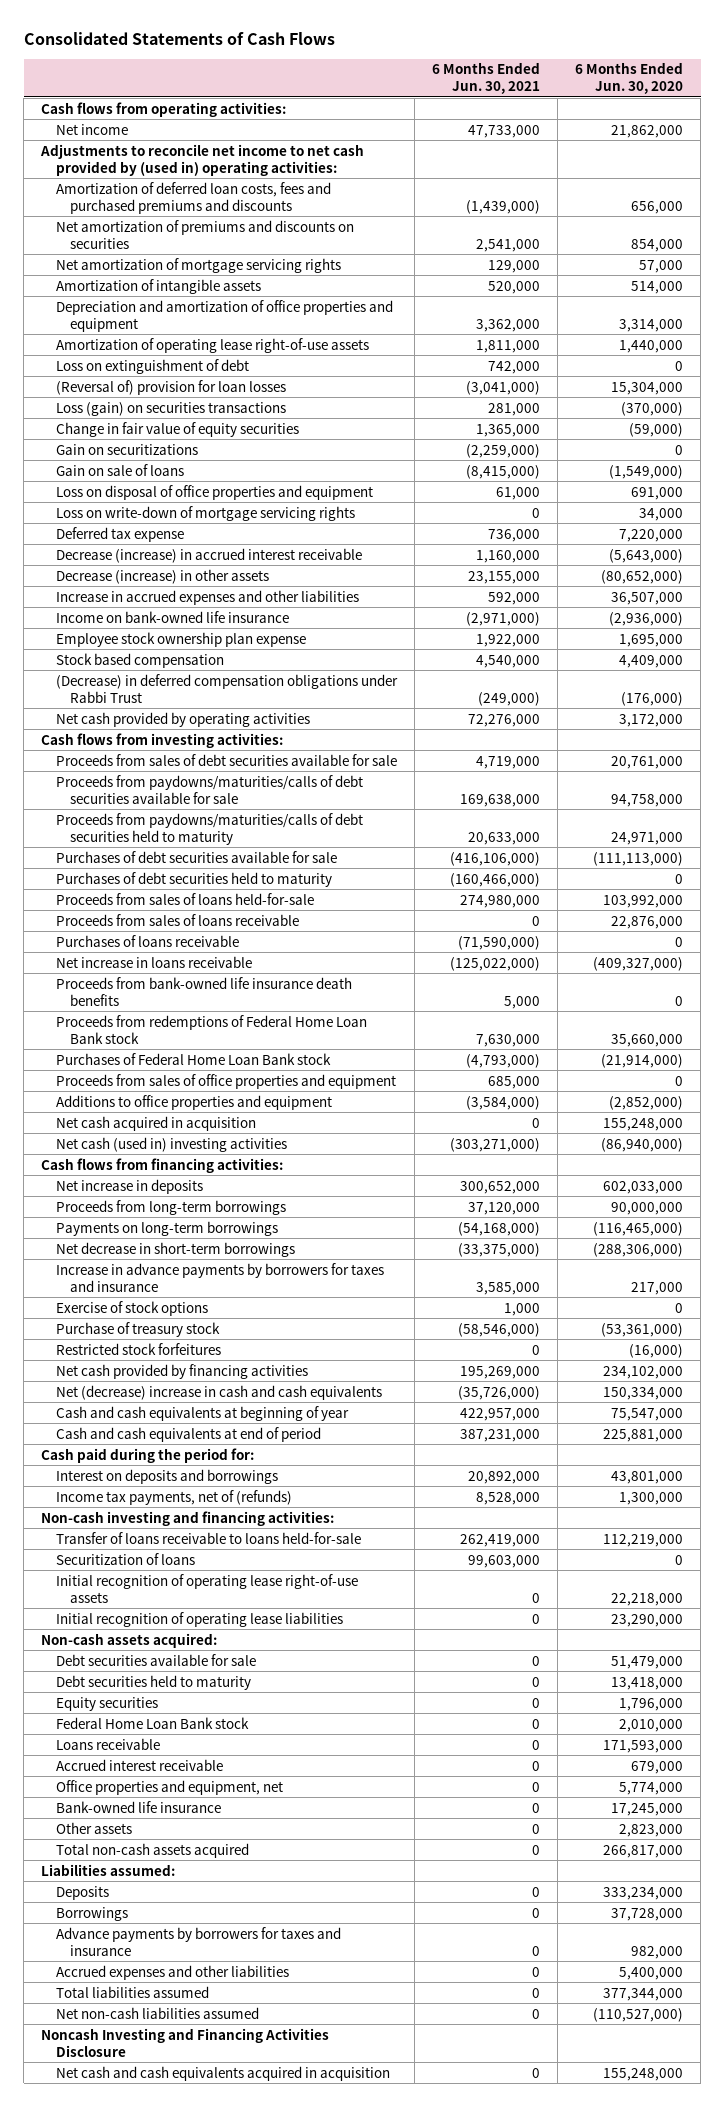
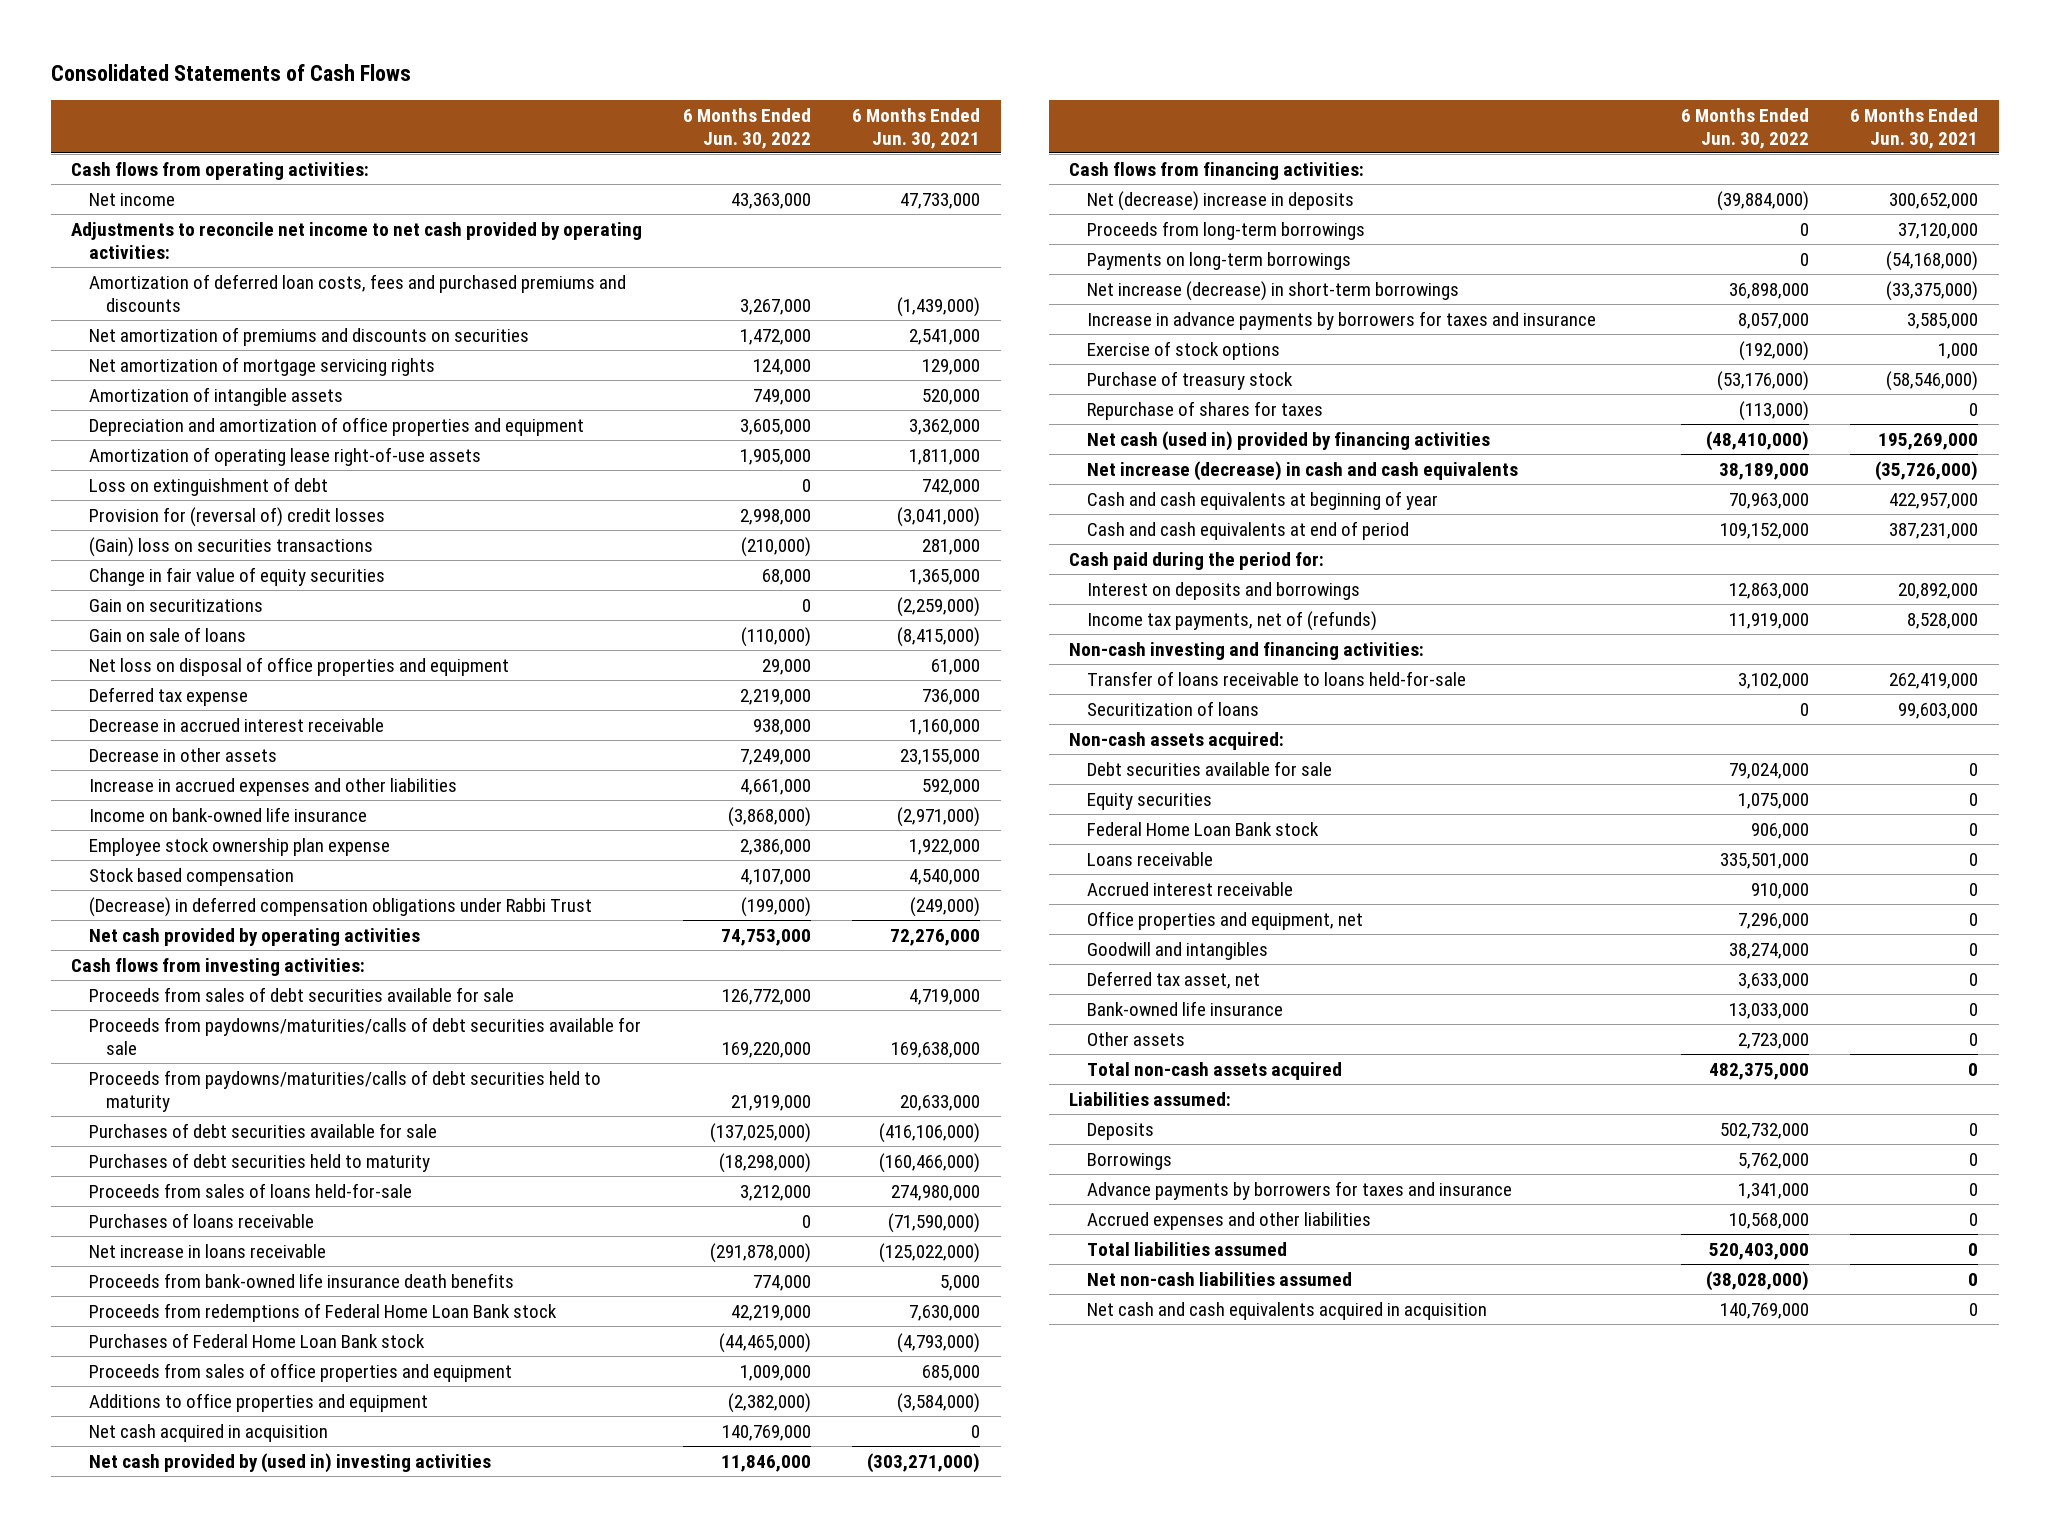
[575,62,684,95] 6 Months Ended Jun. 30, 2020 -> none
none -> [683,107,812,149] 6 Months Ended Jun. 30, 2022
[40,143,365,176] Adjustments to reconcile net income to net cash provided by (used in) operating activities: -> [71,221,643,259] Adjustments to reconcile net income to net cash provided by operating activities:
[55,379,286,395] (Reversal of) provision for loan losses -> [88,506,385,527] Provision for (reversal of) credit losses
[55,401,286,416] Loss (gain) on securities transactions -> [88,536,373,557] (Gain) loss on securities transactions
[55,505,355,521] Loss on write-down of mortgage servicing rights -> none
[55,484,373,500] Loss on disposal of office properties and equipment -> [88,656,509,676] Net loss on disposal of office properties and equipment
[55,547,362,563] Decrease (increase) in accrued interest receivable -> [88,717,384,732] Decrease in accrued interest receivable
[55,568,269,584] Decrease (increase) in other assets -> [88,747,277,762] Decrease in other assets
[55,913,299,926] Proceeds from sales of loans receivable -> none
[55,1136,287,1152] Net cash (used in) investing activities -> [88,1452,491,1473] Net cash provided by (used in) investing activities
[55,1178,203,1194] Net increase in deposits -> [1086,190,1354,211] Net (decrease) increase in deposits
[55,1241,295,1257] Net decrease in short-term borrowings -> [1086,280,1459,301] Net increase (decrease) in short-term borrowings
[55,1342,221,1355] Restricted stock forfeitures -> none
none -> [1086,400,1323,420] Repurchase of shares for taxes
[55,1363,308,1379] Net cash provided by financing activities -> [1086,430,1490,451] Net cash (used in) provided by financing activities
[55,1384,382,1400] Net (decrease) increase in cash and cash equivalents -> [1086,460,1518,481] Net increase (decrease) in cash and cash equivalents
[55,1573,358,1603] Initial recognition of operating lease right-of-use assets -> none
[55,1611,343,1627] Initial recognition of operating lease liabilities -> none
[55,1674,251,1690] Debt securities held to maturity -> none
none -> [1086,941,1268,960] Goodwill and intangibles
none -> [1086,970,1260,989] Deferred tax asset, net
[41,2027,330,2057] Noncash Investing and Financing Activities Disclosure -> none

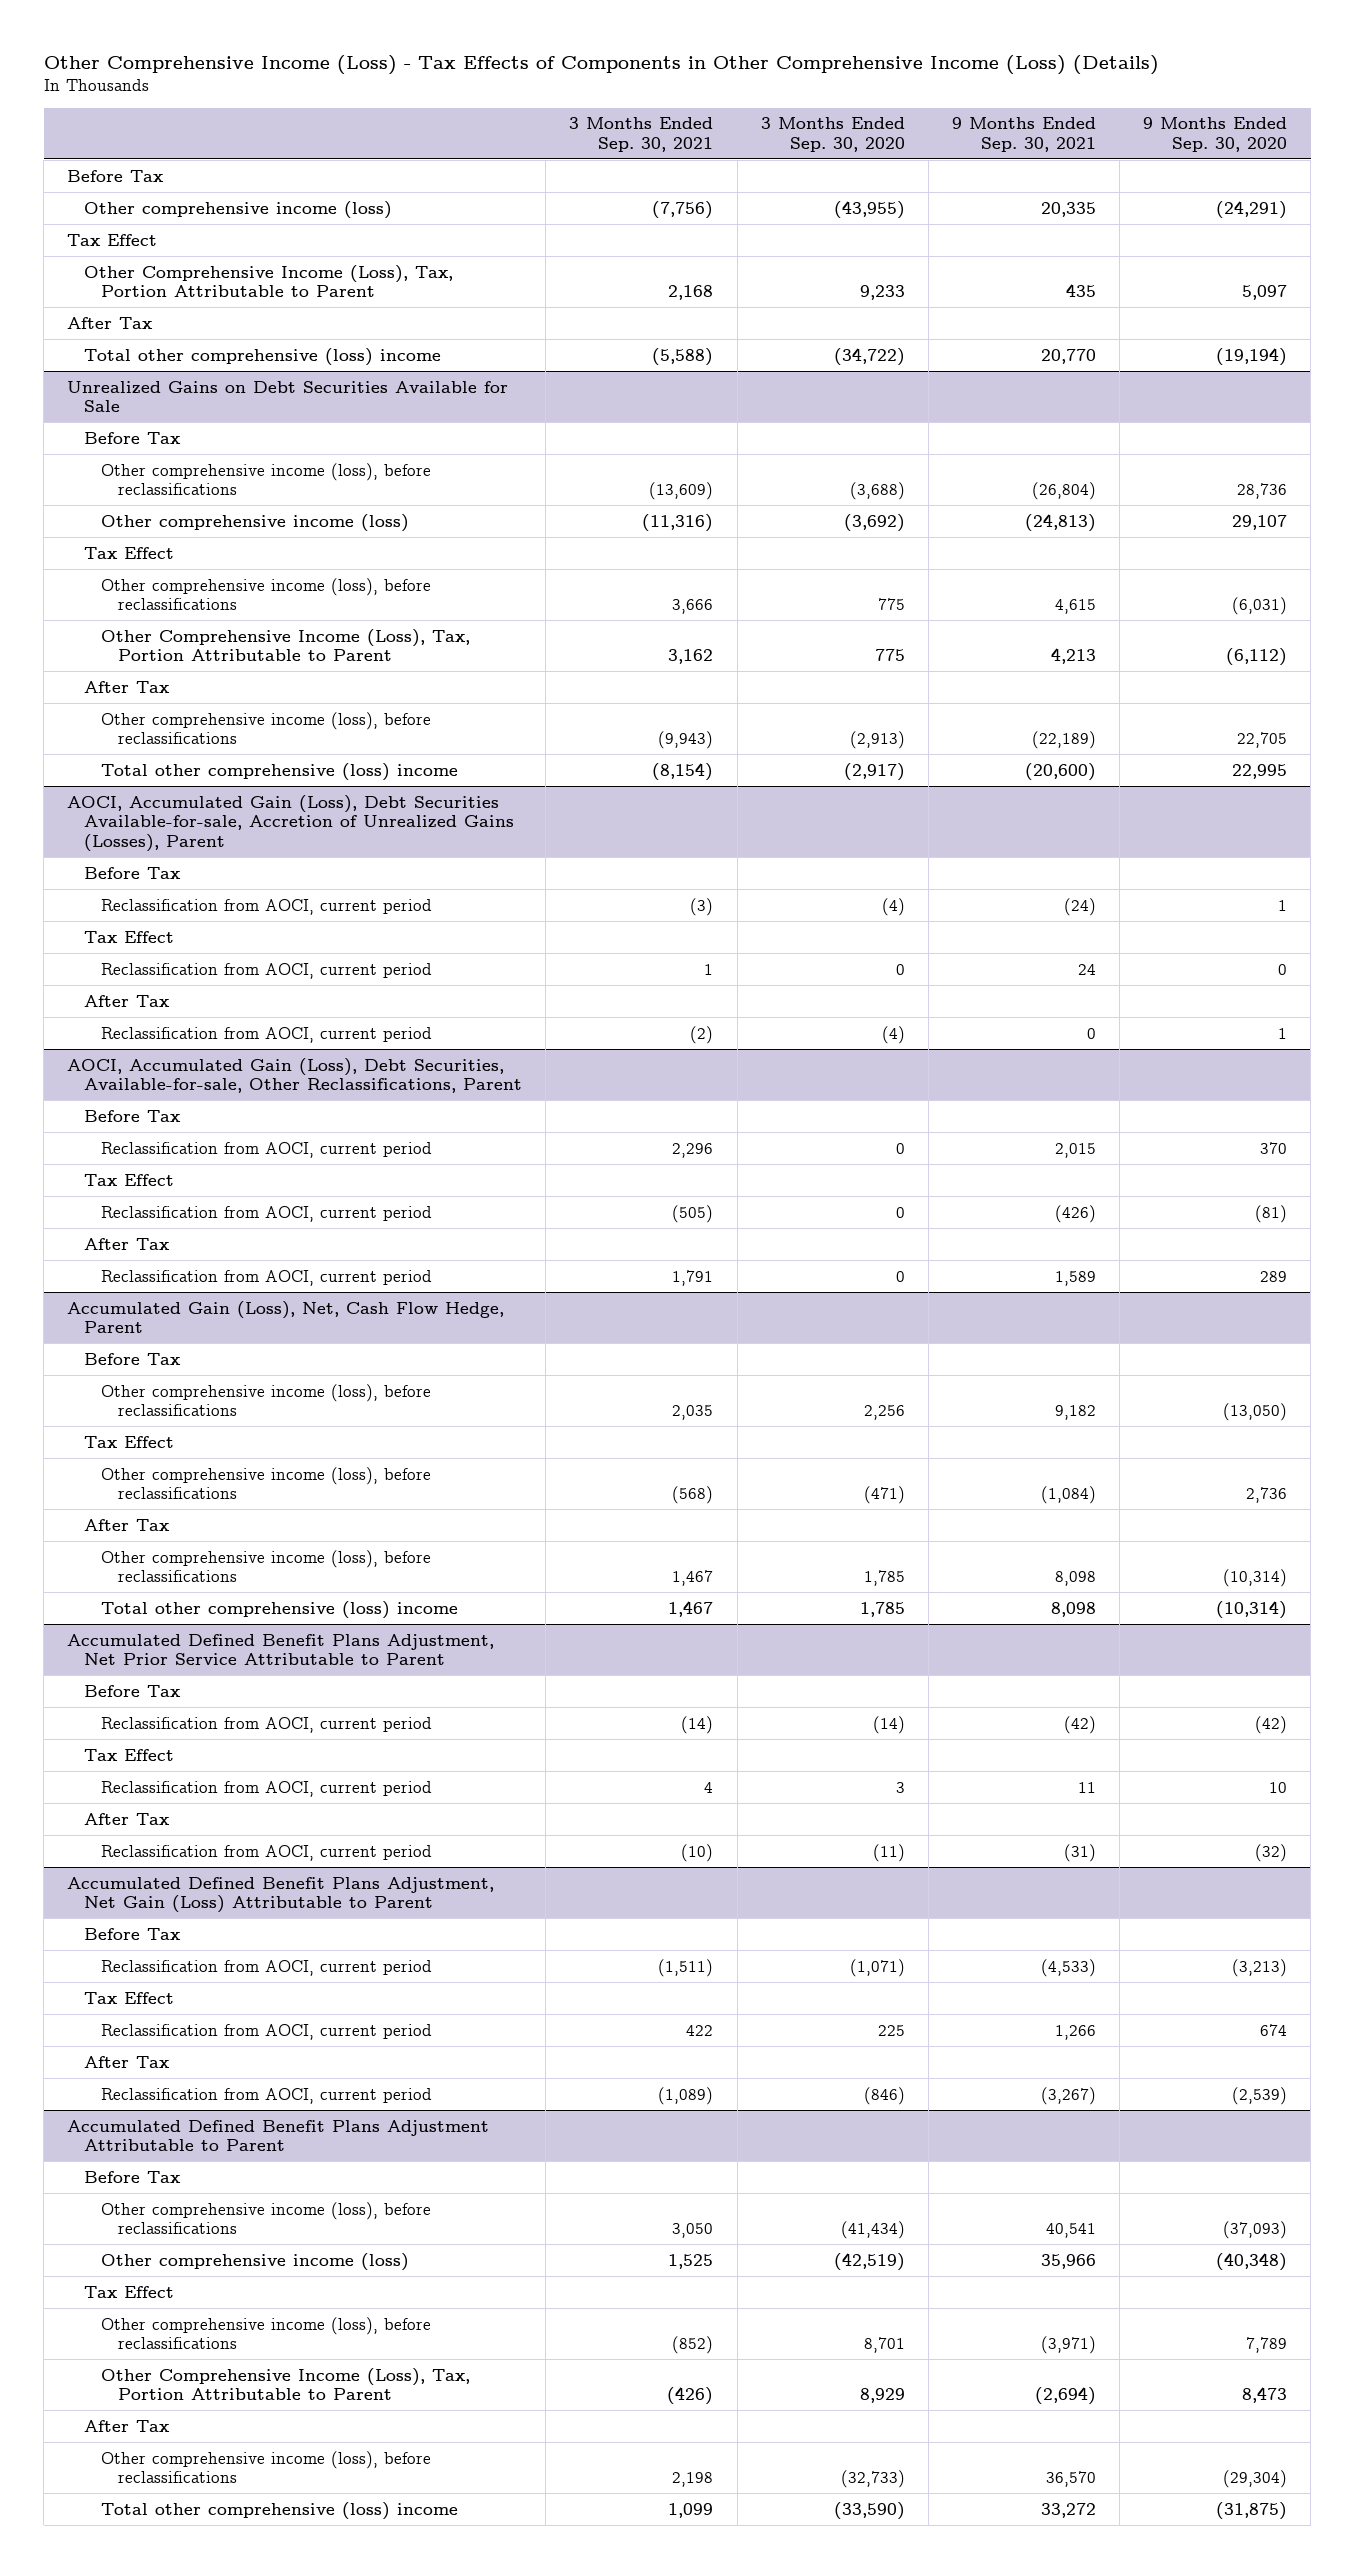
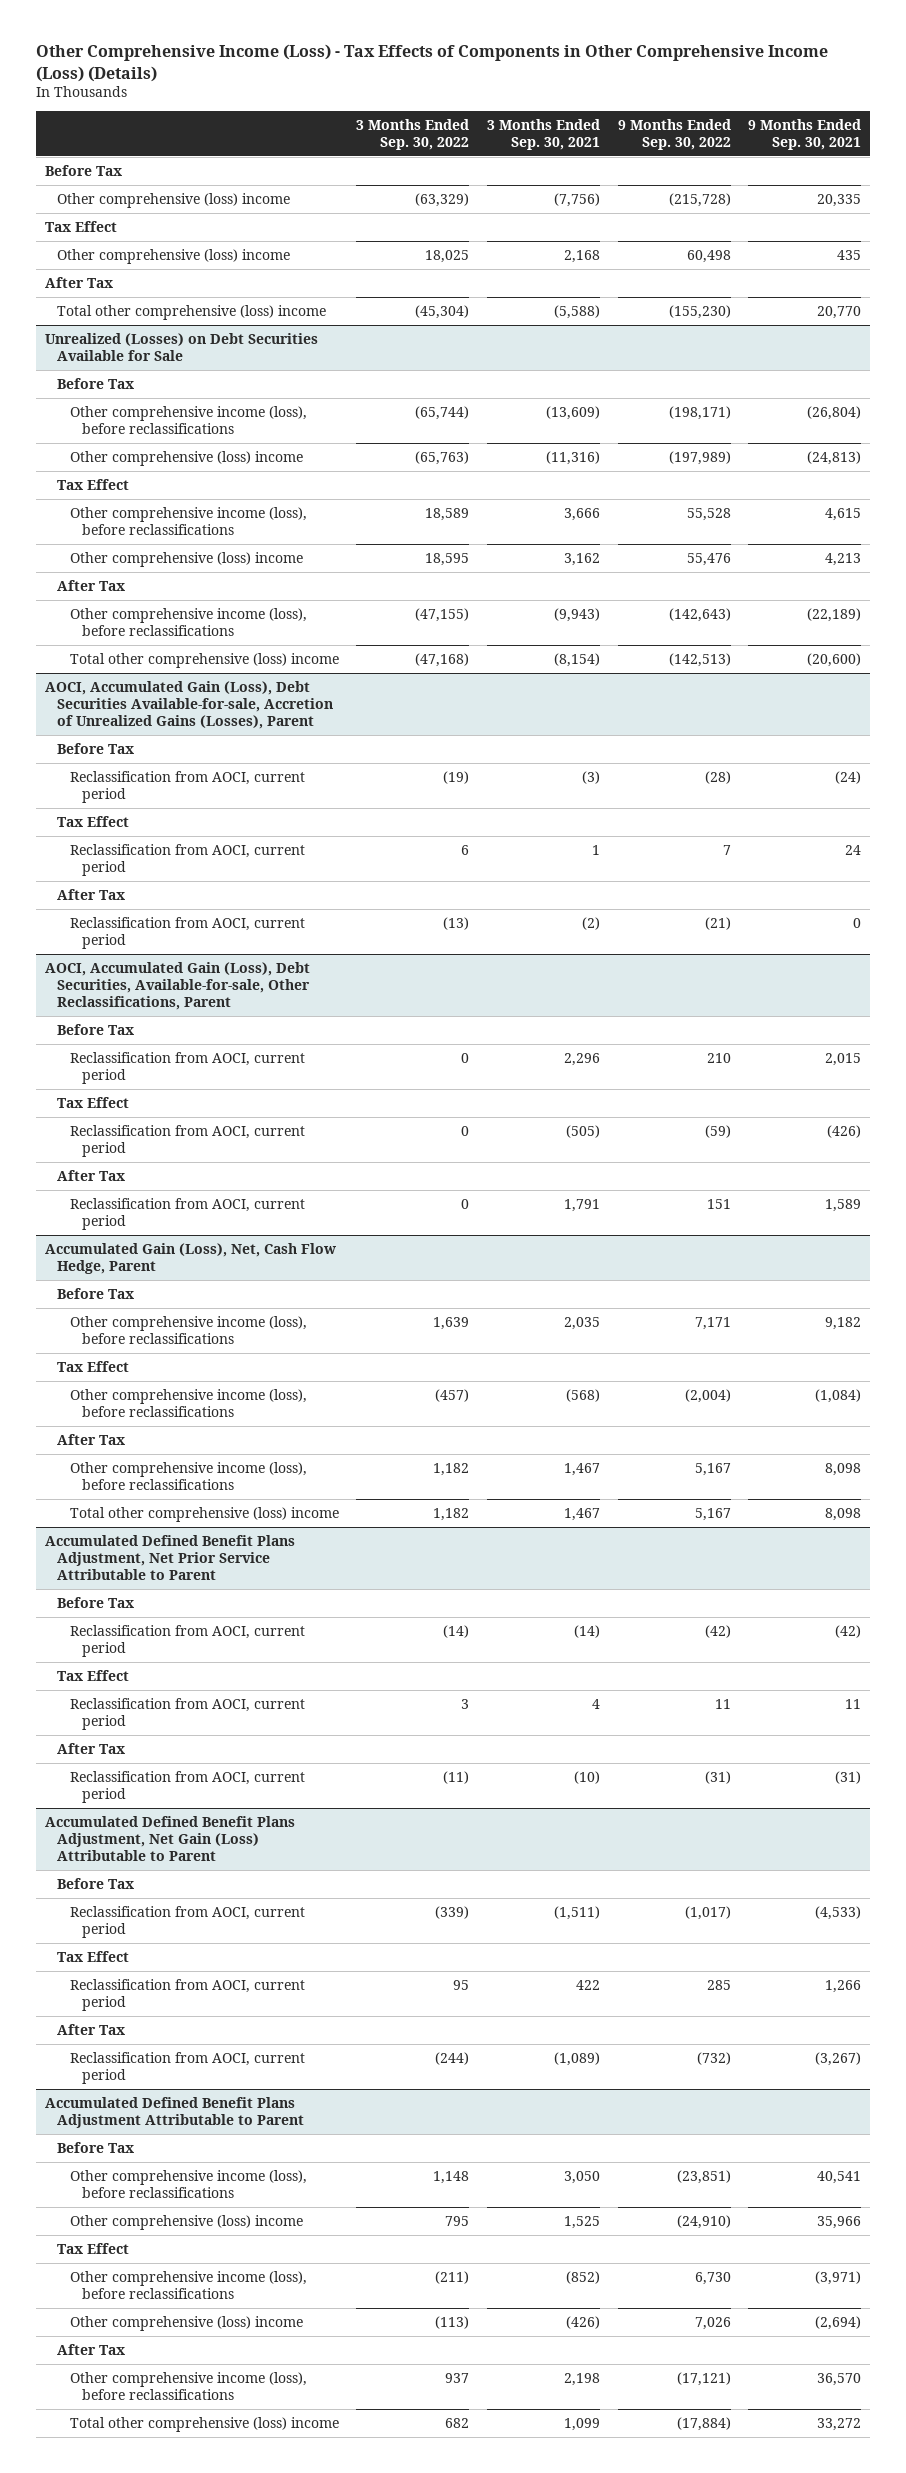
[760,117,905,152] 3 Months Ended Sep. 30, 2020 -> none
[1143,117,1288,152] 9 Months Ended Sep. 30, 2020 -> none
none -> [356,118,470,150] 3 Months Ended Sep. 30, 2022
none -> [617,118,731,150] 9 Months Ended Sep. 30, 2022
[84,200,393,219] Other comprehensive income (loss) -> [57,192,291,208] Other comprehensive (loss) income
[84,264,454,298] Other Comprehensive Income (Loss), Tax, Portion Attributable to Parent -> [57,248,291,264] Other comprehensive (loss) income
[67,380,509,413] Unrealized Gains on Debt Securities Available for Sale -> [44,332,318,361] Unrealized (Losses) on Debt Securities Available for Sale
[100,513,409,532] Other comprehensive income (loss) -> [69,450,303,466] Other comprehensive (loss) income
[100,628,470,662] Other Comprehensive Income (Loss), Tax, Portion Attributable to Parent -> [69,551,303,567] Other comprehensive (loss) income
[100,2252,409,2271] Other comprehensive income (loss) -> [69,2214,303,2230] Other comprehensive (loss) income
[100,2367,470,2401] Other Comprehensive Income (Loss), Tax, Portion Attributable to Parent -> [69,2315,303,2331] Other comprehensive (loss) income

